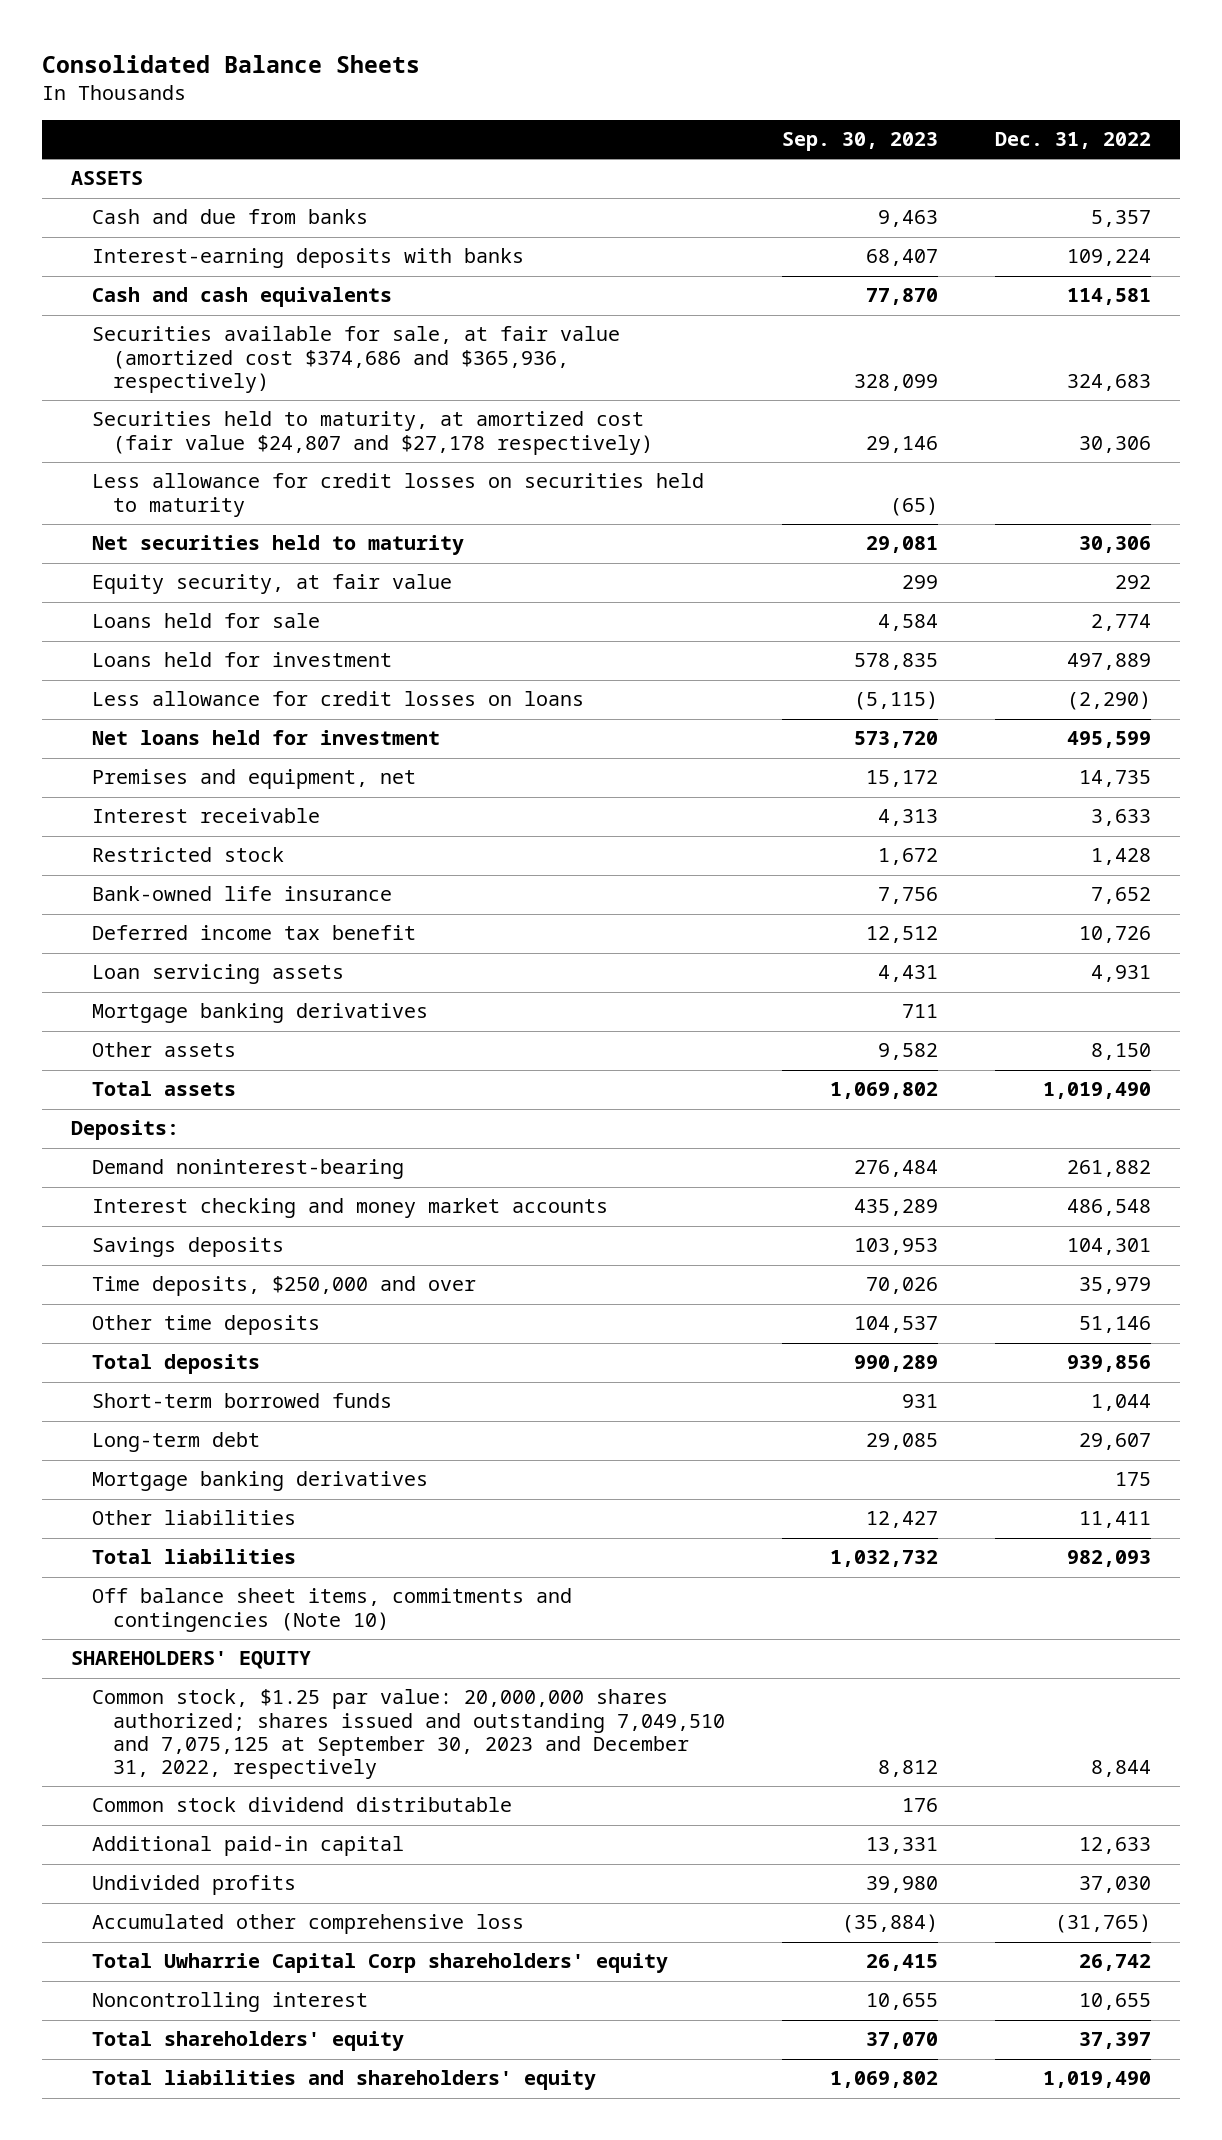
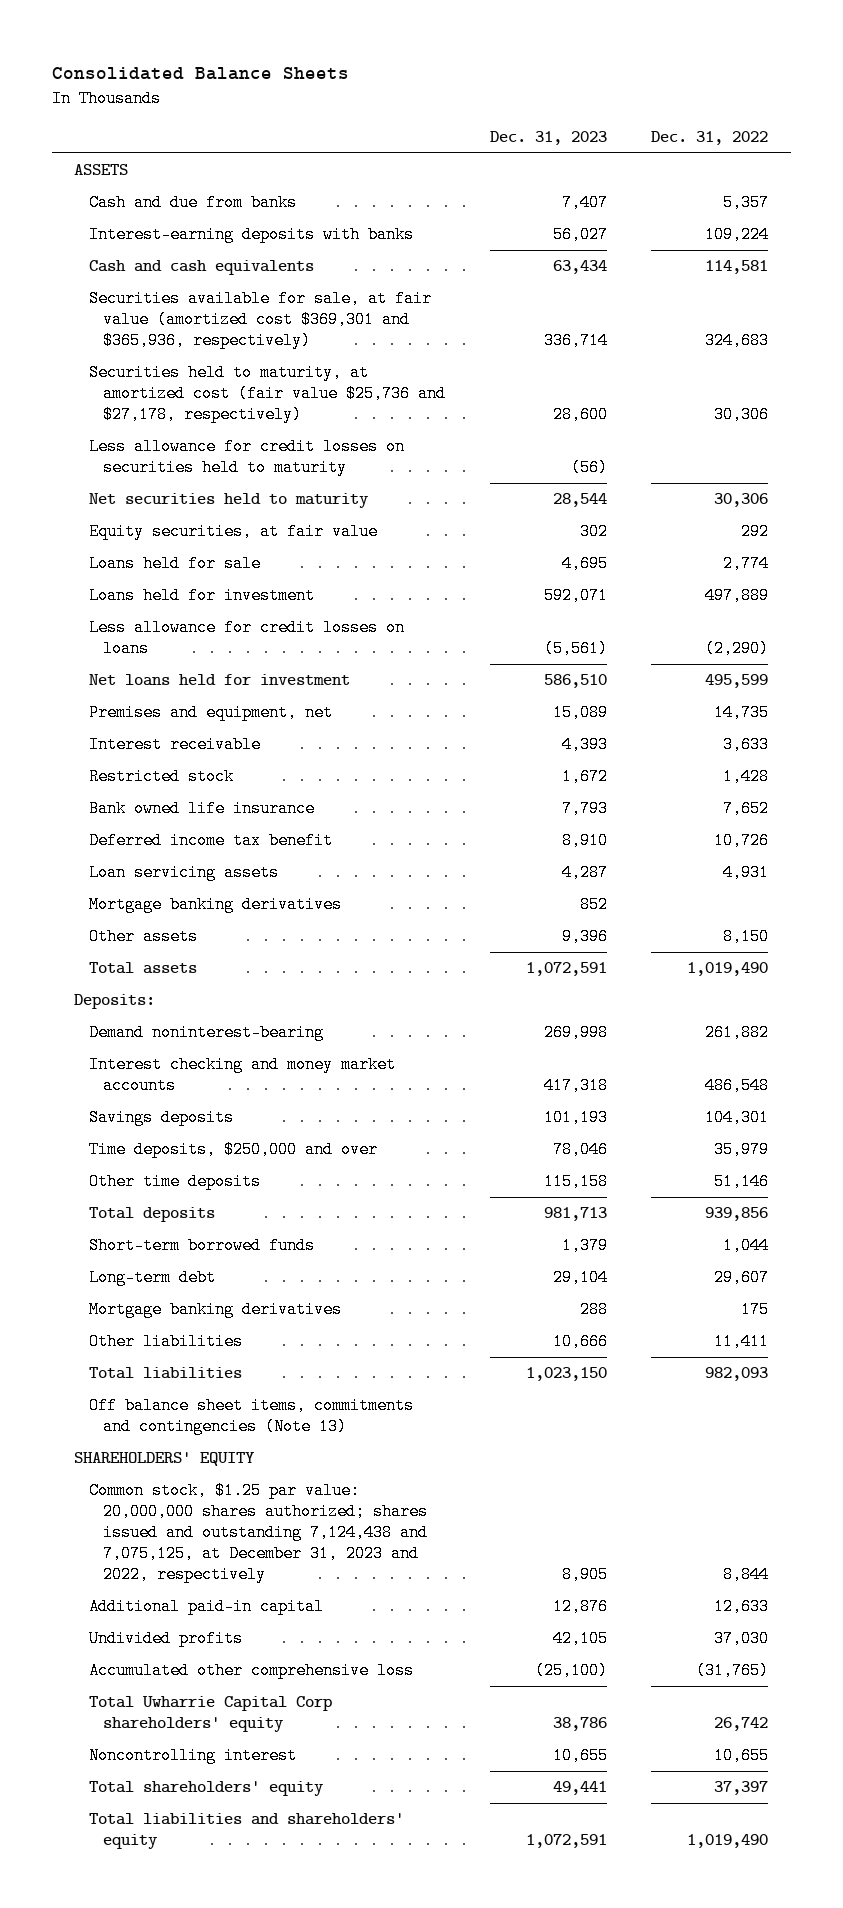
[782,132,939,152] Sep. 30, 2023 -> none
none -> [489,130,607,145] Dec. 31, 2023
[92,326,621,393] Securities available for sale, at fair value (amortized cost $374,686 and $365,936, respectively) -> [88,290,432,350] Securities available for sale, at fair value (amortized cost $369,301 and $365,936, respectively)
[92,411,654,455] Securities held to maturity, at amortized cost (fair value $24,807 and $27,178 respectively) -> [88,364,447,424] Securities held to maturity, at amortized cost (fair value $25,736 and $27,178, respectively)
[92,574,453,595] Equity security, at fair value -> [88,523,378,541] Equity securities, at fair value
[92,886,393,902] Bank-owned life insurance -> [88,800,315,818] Bank owned life insurance
[92,1588,573,1632] Off balance sheet items, commitments and contingencies (Note 10) -> [88,1397,414,1436] Off balance sheet items, commitments and contingencies (Note 13)
[92,1797,513,1813] Common stock dividend distributable -> none
[92,1689,726,1779] Common stock, $1.25 par value: 20,000,000 shares authorized; shares issued and outstanding 7,049,510 and 7,075,125 at September 30, 2023 and December 31, 2022, respectively -> [88,1482,429,1583] Common stock, $1.25 par value: 20,000,000 shares authorized; shares issued and outstanding 7,124,438 and 7,075,125, at December 31, 2023 and 2022, respectively

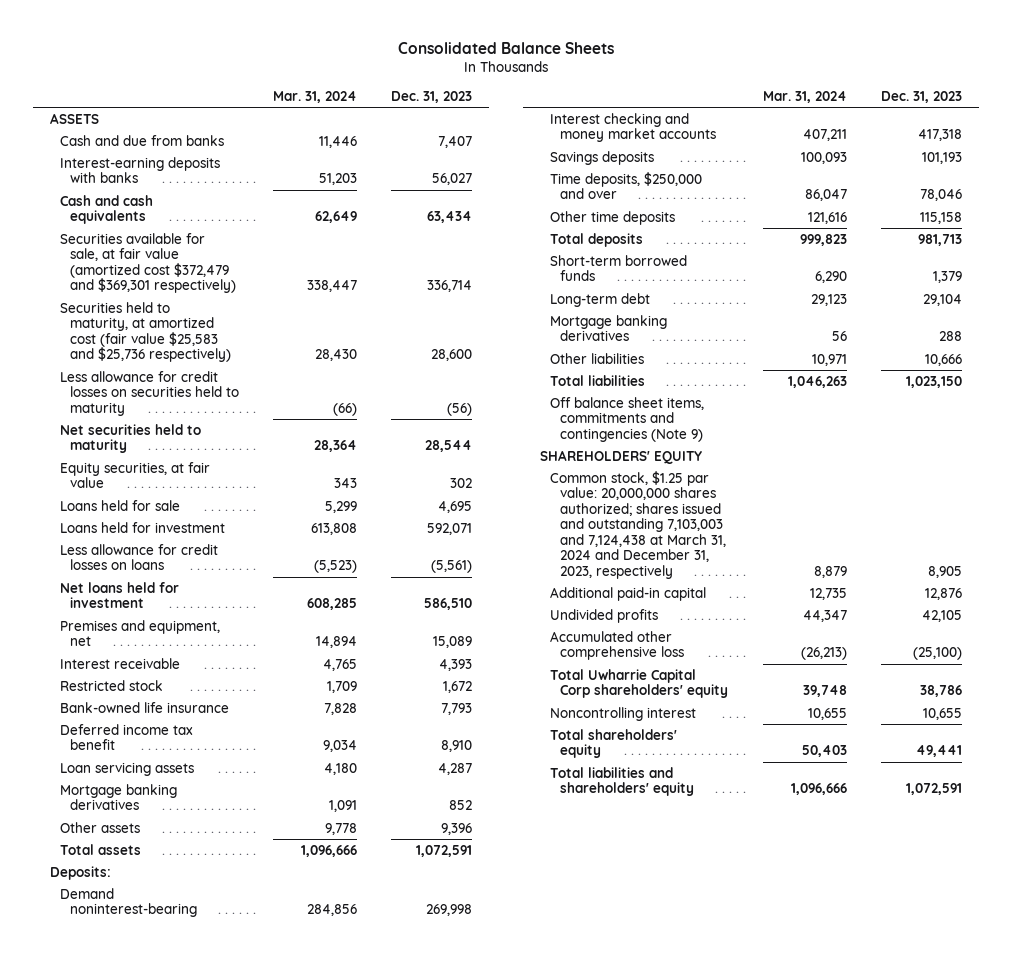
[651,130,769,145] Dec. 31, 2022 -> none
none -> [273,90,358,103] Mar. 31, 2024
[88,290,432,350] Securities available for sale, at fair value (amortized cost $369,301 and $365,936, respectively) -> [60,232,237,294] Securities available for sale, at fair value (amortized cost $372,479 and $369,301 respectively)
[88,364,447,424] Securities held to maturity, at amortized cost (fair value $25,736 and $27,178, respectively) -> [60,301,232,363] Securities held to maturity, at amortized cost (fair value $25,583 and $25,736 respectively)
[88,800,315,818] Bank owned life insurance -> [60,701,230,713] Bank-owned life insurance
[88,1397,414,1436] Off balance sheet items, commitments and contingencies (Note 13) -> [549,396,704,442] Off balance sheet items, commitments and contingencies (Note 9)
[88,1482,429,1583] Common stock, $1.25 par value: 20,000,000 shares authorized; shares issued and outstanding 7,124,438 and 7,075,125, at December 31, 2023 and 2022, respectively -> [549,470,726,579] Common stock, $1.25 par value: 20,000,000 shares authorized; shares issued and outstanding 7,103,003 and 7,124,438 at March 31, 2024 and December 31, 2023, respectively

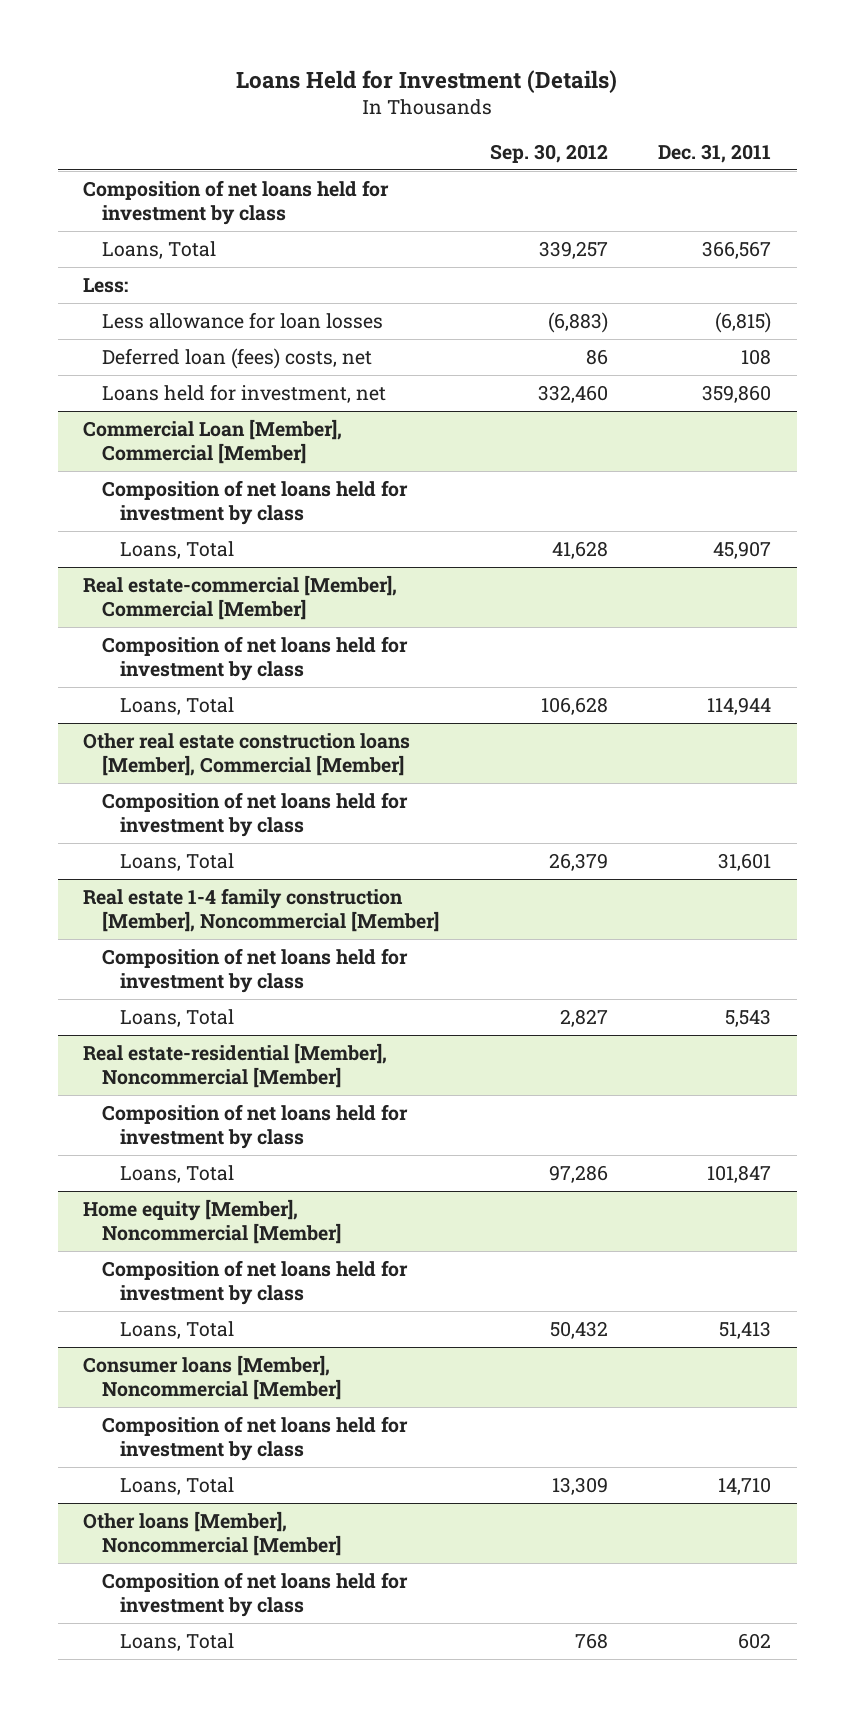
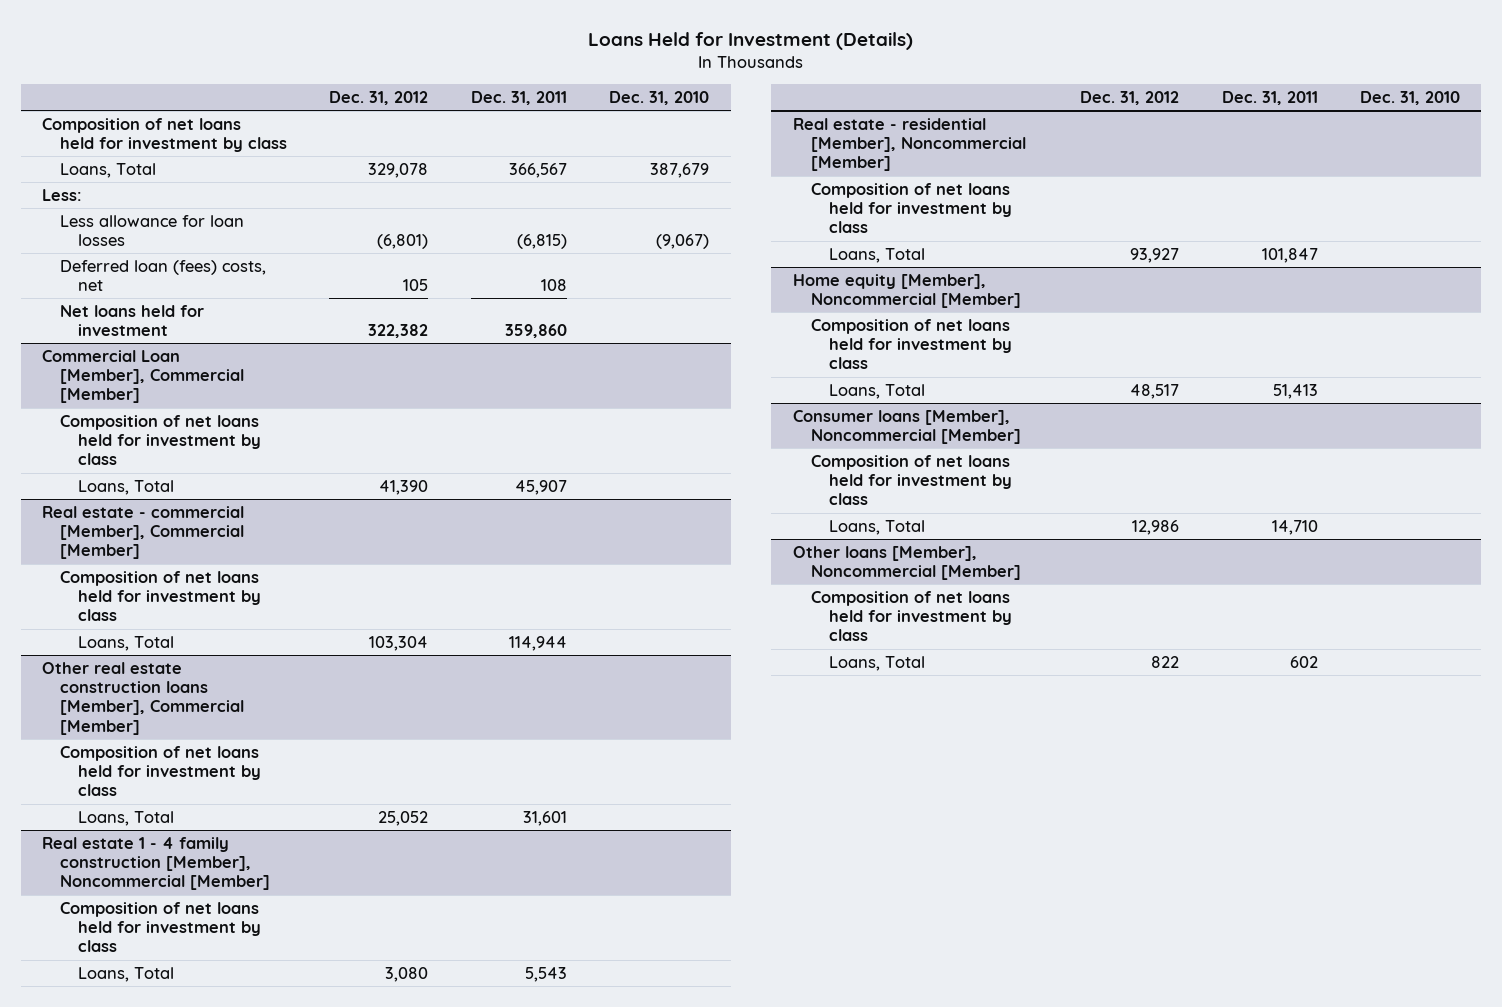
[489,143,608,163] Sep. 30, 2012 -> none
none -> [329,91,429,106] Dec. 31, 2012
none -> [609,91,710,106] Dec. 31, 2010
[101,384,386,404] Loans held for investment, net -> [59,304,204,337] Net loans held for investment
[83,575,398,621] Real estate-commercial [Member], Commercial [Member] -> [41,505,244,560] Real estate - commercial [Member], Commercial [Member]
[83,888,439,933] Real estate 1-4 family construction [Member], Noncommercial [Member] -> [41,836,270,891] Real estate 1 - 4 family construction [Member], Noncommercial [Member]
[83,1043,388,1089] Real estate-residential [Member], Noncommercial [Member] -> [792,117,1026,172] Real estate - residential [Member], Noncommercial [Member]

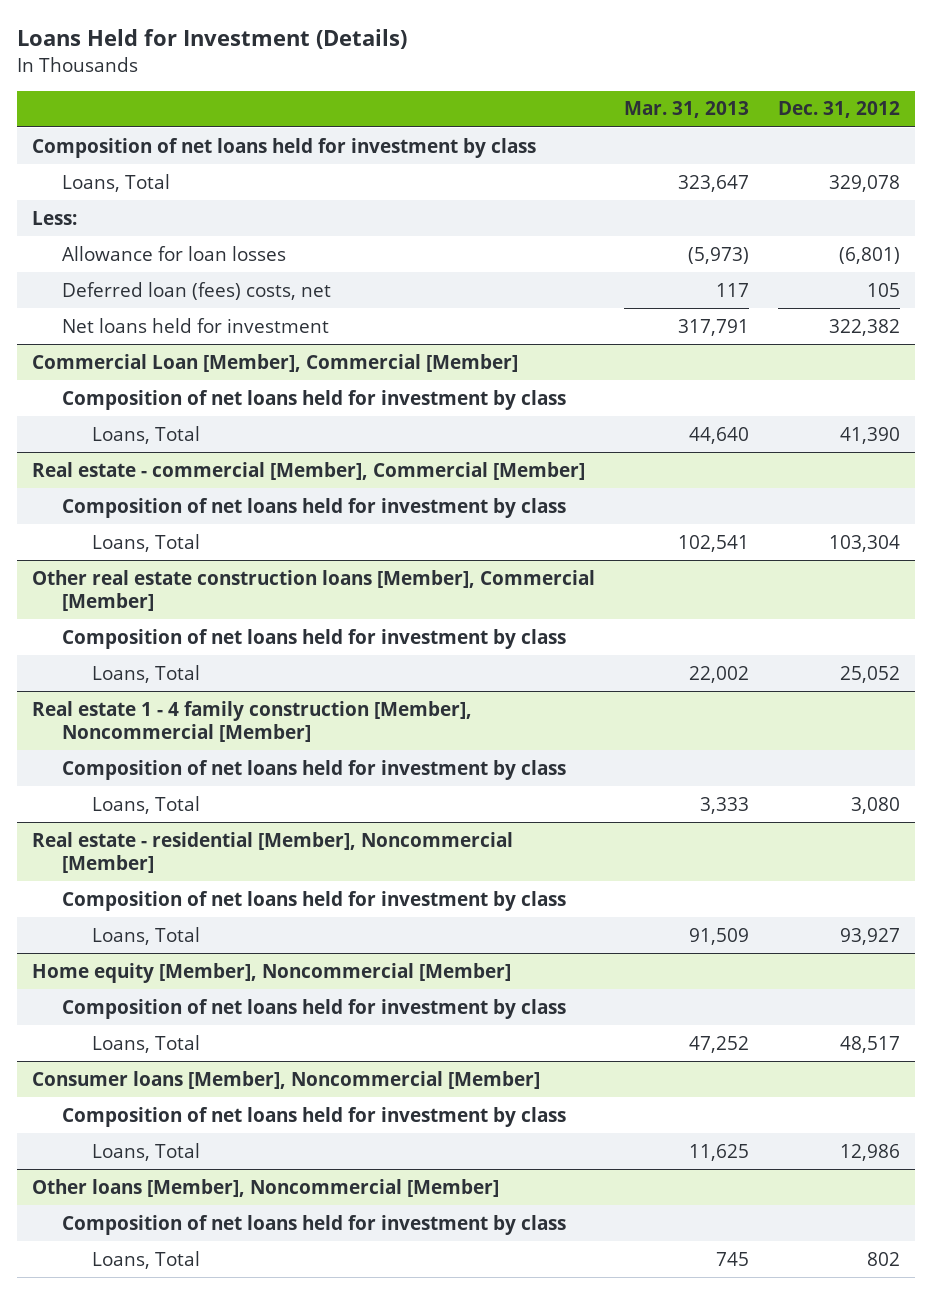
[470,91,567,106] Dec. 31, 2011 -> none
[609,91,710,106] Dec. 31, 2010 -> none
none -> [623,101,749,119] Mar. 31, 2013
[59,214,244,247] Less allowance for loan losses -> [61,245,286,261] Allowance for loan losses
[1151,655,1180,668] 822 -> [867,1251,901,1266] 802

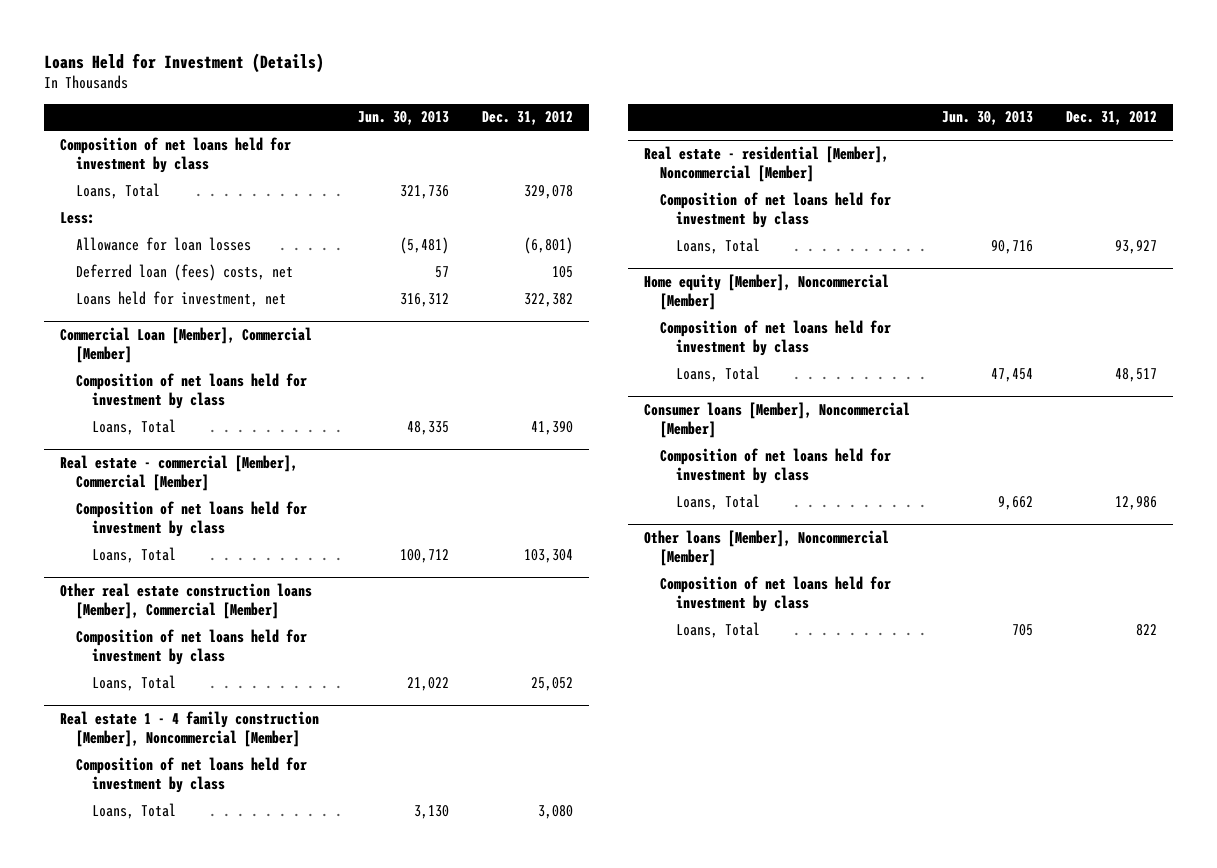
[623,101,749,119] Mar. 31, 2013 -> none
none -> [358,111,450,126] Jun. 30, 2013
[61,317,329,333] Net loans held for investment -> [76,290,287,307] Loans held for investment, net
[867,1251,901,1266] 802 -> [1135,623,1157,636] 822

